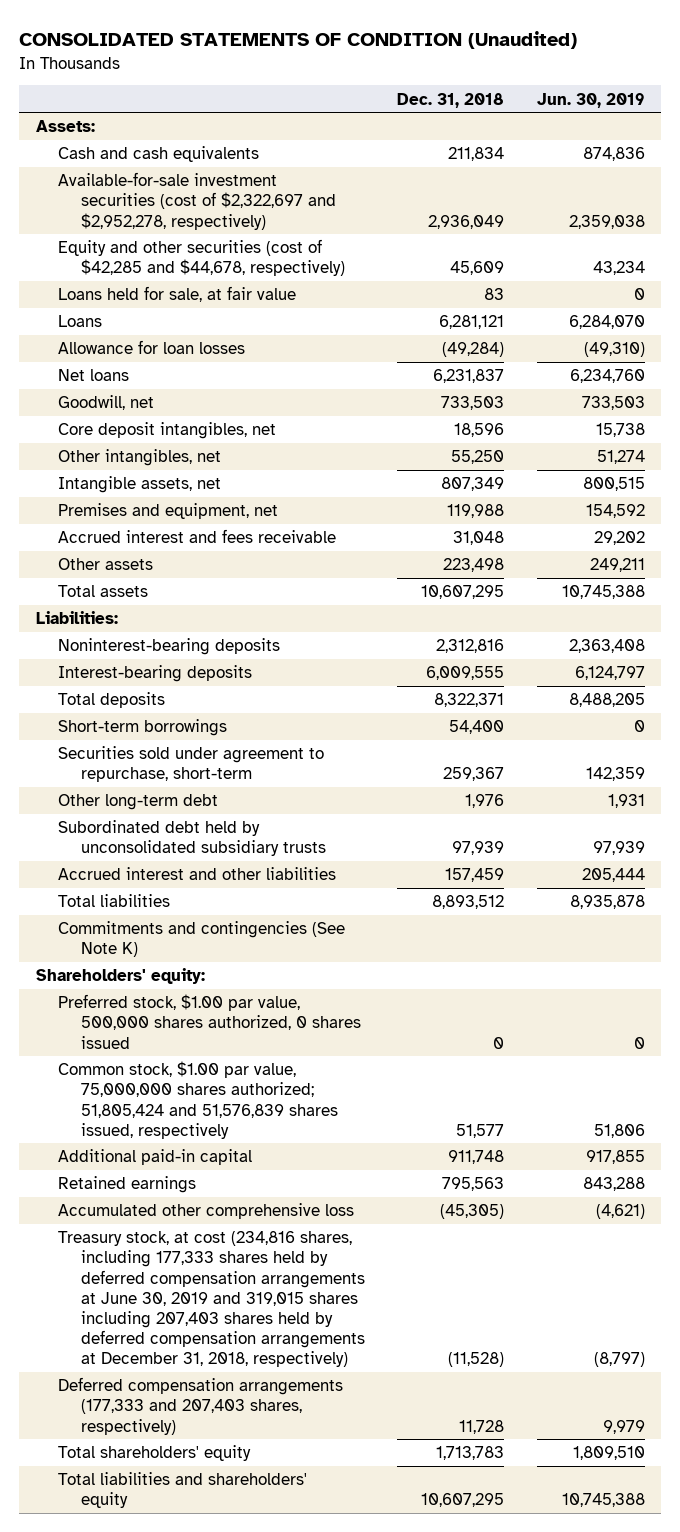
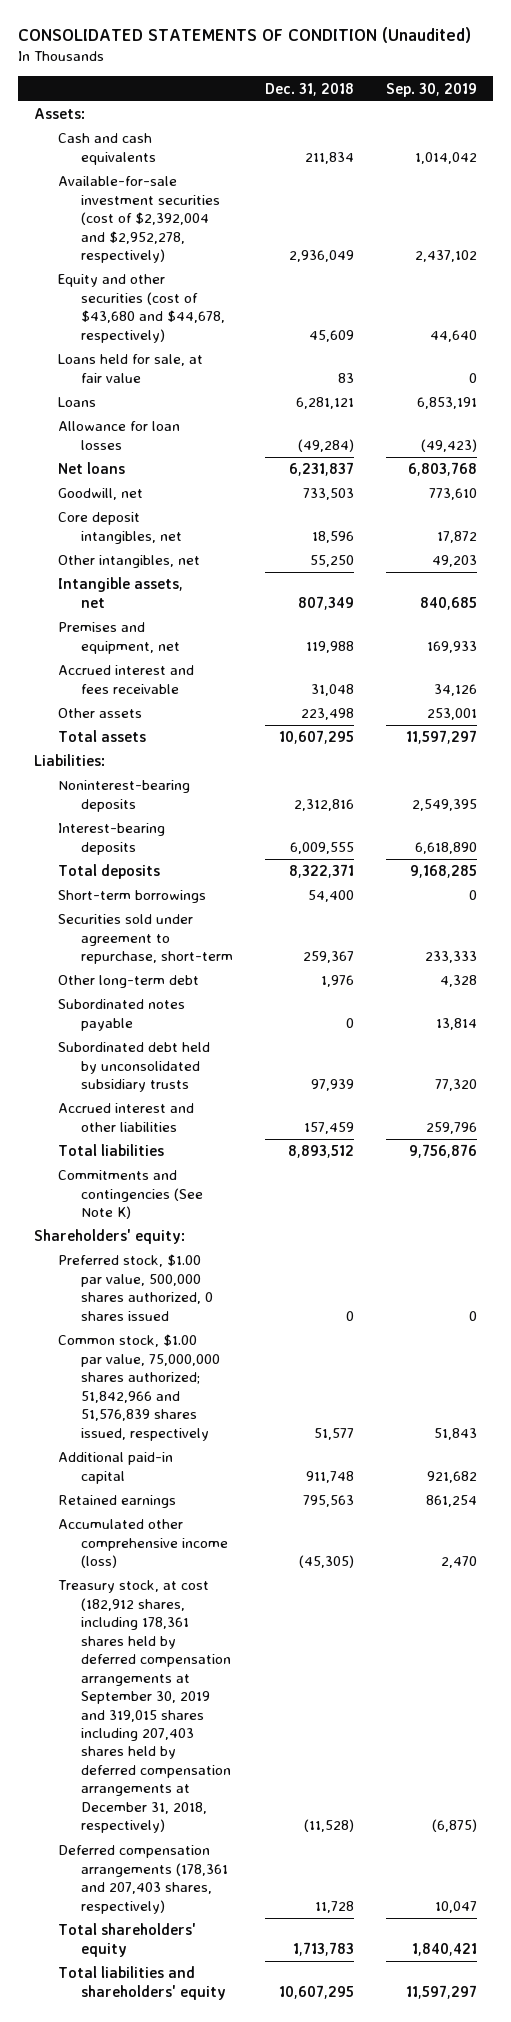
[536,92,645,108] Jun. 30, 2019 -> none
none -> [385,82,477,97] Sep. 30, 2019
[58,172,336,230] Available-for-sale investment securities (cost of $2,322,697 and $2,952,278, respectively) -> [57,176,221,264] Available-for-sale investment securities (cost of $2,392,004 and $2,952,278, respectively)
[58,239,345,277] Equity and other securities (cost of $42,285 and $44,678, respectively) -> [57,274,226,343] Equity and other securities (cost of $43,680 and $44,678, respectively)
none -> [57,999,185,1031] Subordinated notes payable
[58,1061,338,1139] Common stock, $1.00 par value, 75,000,000 shares authorized; 51,805,424 and 51,576,839 shares issued, respectively -> [57,1334,221,1441] Common stock, $1.00 par value, 75,000,000 shares authorized; 51,842,966 and 51,576,839 shares issued, respectively
[58,1203,355,1220] Accumulated other comprehensive loss -> [57,1519,229,1569] Accumulated other comprehensive income (loss)
[58,1231,365,1368] Treasury stock, at cost (234,816 shares, including 177,333 shares held by deferred compensation arrangements at June 30, 2019 and 319,015 shares including 207,403 shares held by deferred compensation arrangements at December 31, 2018, respectively) -> [57,1580,232,1834] Treasury stock, at cost (182,912 shares, including 178,361 shares held by deferred compensation arrangements at September 30, 2019 and 319,015 shares including 207,403 shares held by deferred compensation arrangements at December 31, 2018, respectively)
[58,1377,344,1435] Deferred compensation arrangements (177,333 and 207,403 shares, respectively) -> [57,1845,229,1914] Deferred compensation arrangements (178,361 and 207,403 shares, respectively)

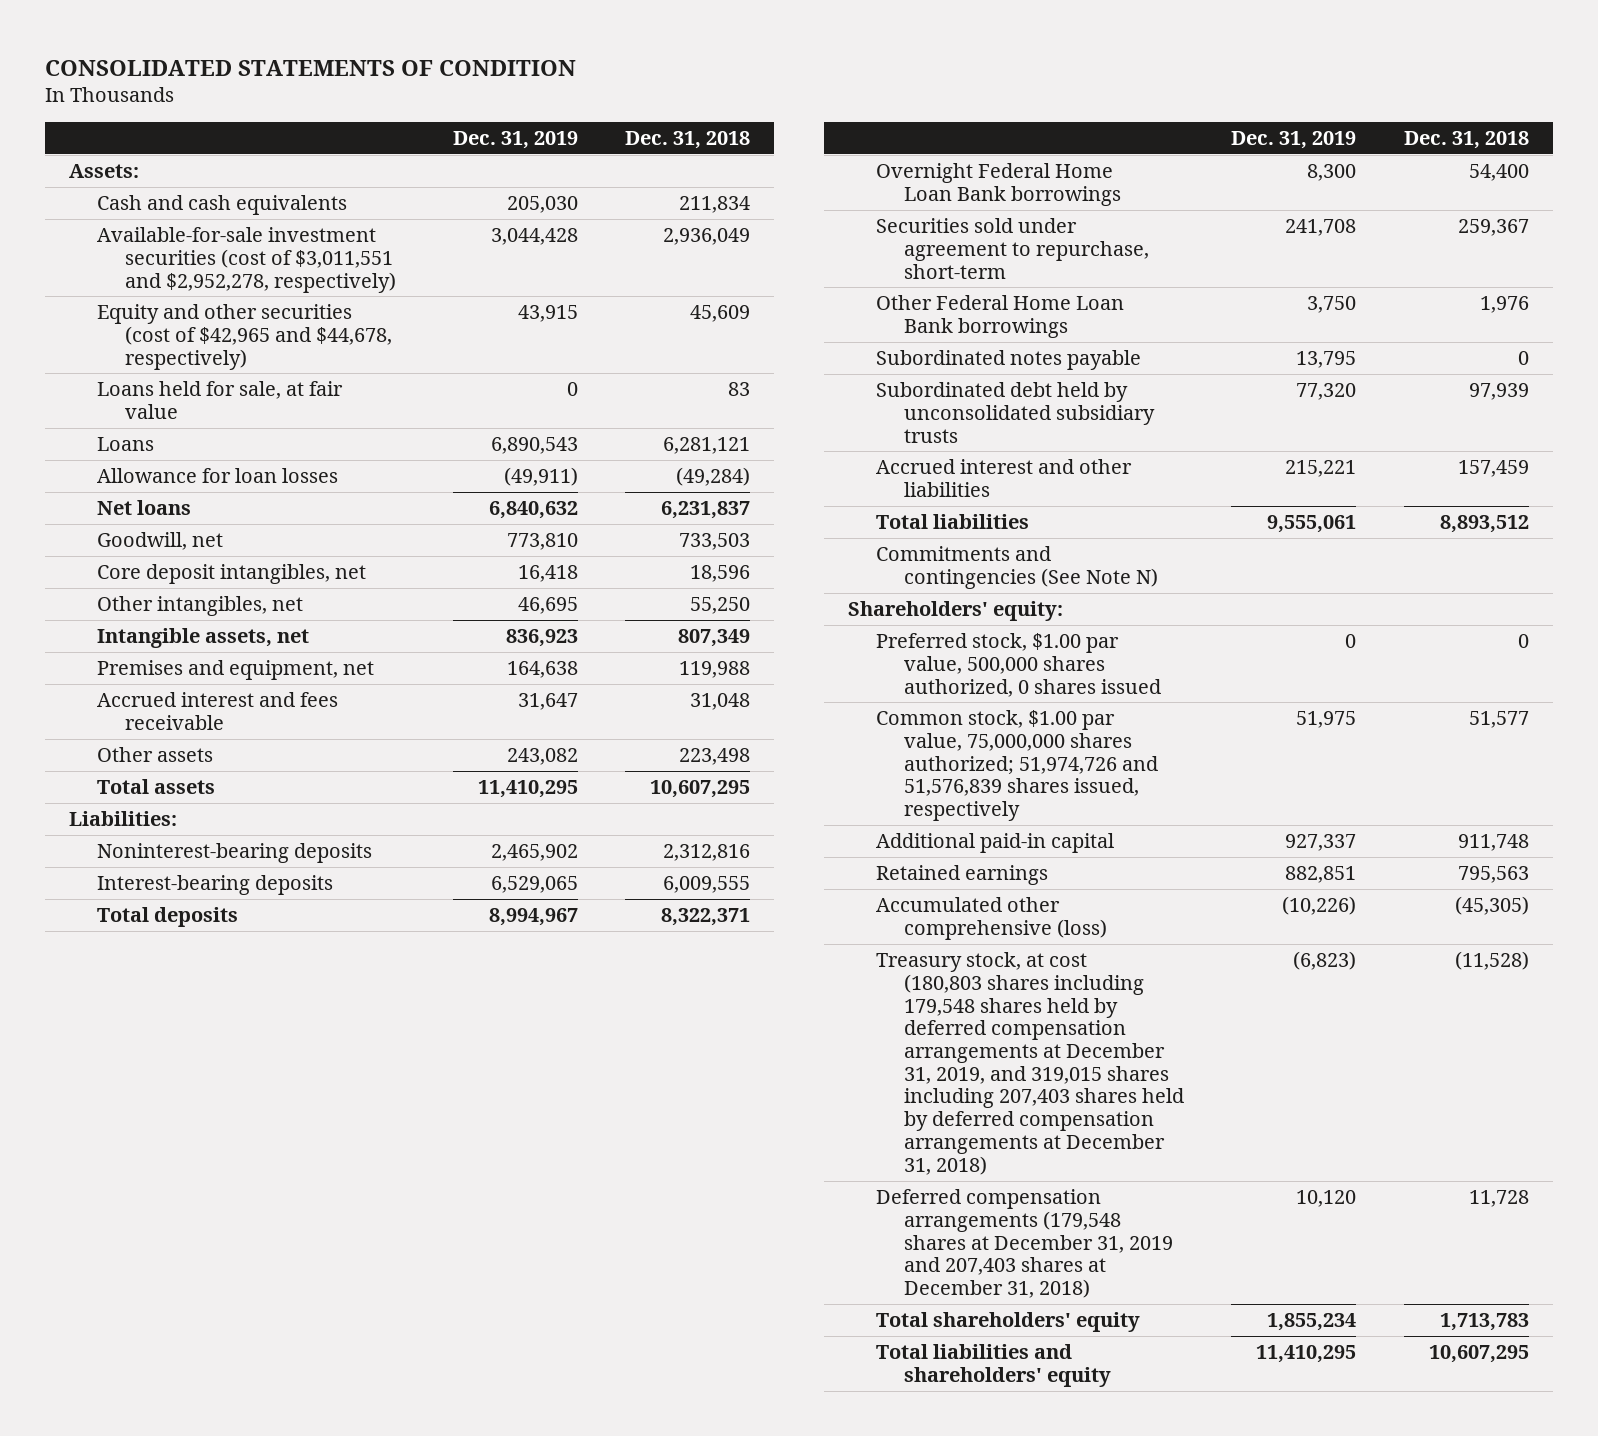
[18,27,472,44] CONSOLIDATED STATEMENTS OF CONDITION (Unaudited) -> [44,59,576,76] CONSOLIDATED STATEMENTS OF CONDITION
[385,82,477,97] Sep. 30, 2019 -> none
none -> [452,131,578,150] Dec. 31, 2019
[57,176,221,264] Available-for-sale investment securities (cost of $2,392,004 and $2,952,278, respectively) -> [96,227,396,293] Available-for-sale investment securities (cost of $3,011,551 and $2,952,278, respectively)
[57,274,226,343] Equity and other securities (cost of $43,680 and $44,678, respectively) -> [96,304,392,370] Equity and other securities (cost of $42,965 and $44,678, respectively)
[57,890,206,904] Short-term borrowings -> [875,163,1121,206] Overnight Federal Home Loan Bank borrowings
[57,975,199,989] Other long-term debt -> [875,295,1124,338] Other Federal Home Loan Bank borrowings
[57,1170,204,1220] Commitments and contingencies (See Note K) -> [875,546,1158,589] Commitments and contingencies (See Note N)
[57,1334,221,1441] Common stock, $1.00 par value, 75,000,000 shares authorized; 51,842,966 and 51,576,839 shares issued, respectively -> [875,710,1158,822] Common stock, $1.00 par value, 75,000,000 shares authorized; 51,974,726 and 51,576,839 shares issued, respectively
[57,1519,229,1569] Accumulated other comprehensive income (loss) -> [875,897,1107,940] Accumulated other comprehensive (loss)
[57,1580,232,1834] Treasury stock, at cost (182,912 shares, including 178,361 shares held by deferred compensation arrangements at September 30, 2019 and 319,015 shares including 207,403 shares held by deferred compensation arrangements at December 31, 2018, respectively) -> [875,952,1184,1175] Treasury stock, at cost (180,803 shares including 179,548 shares held by deferred compensation arrangements at December 31, 2019, and 319,015 shares including 207,403 shares held by deferred compensation arrangements at December 31, 2018)
[57,1845,229,1914] Deferred compensation arrangements (178,361 and 207,403 shares, respectively) -> [875,1189,1173,1299] Deferred compensation arrangements (179,548 shares at December 31, 2019 and 207,403 shares at December 31, 2018)

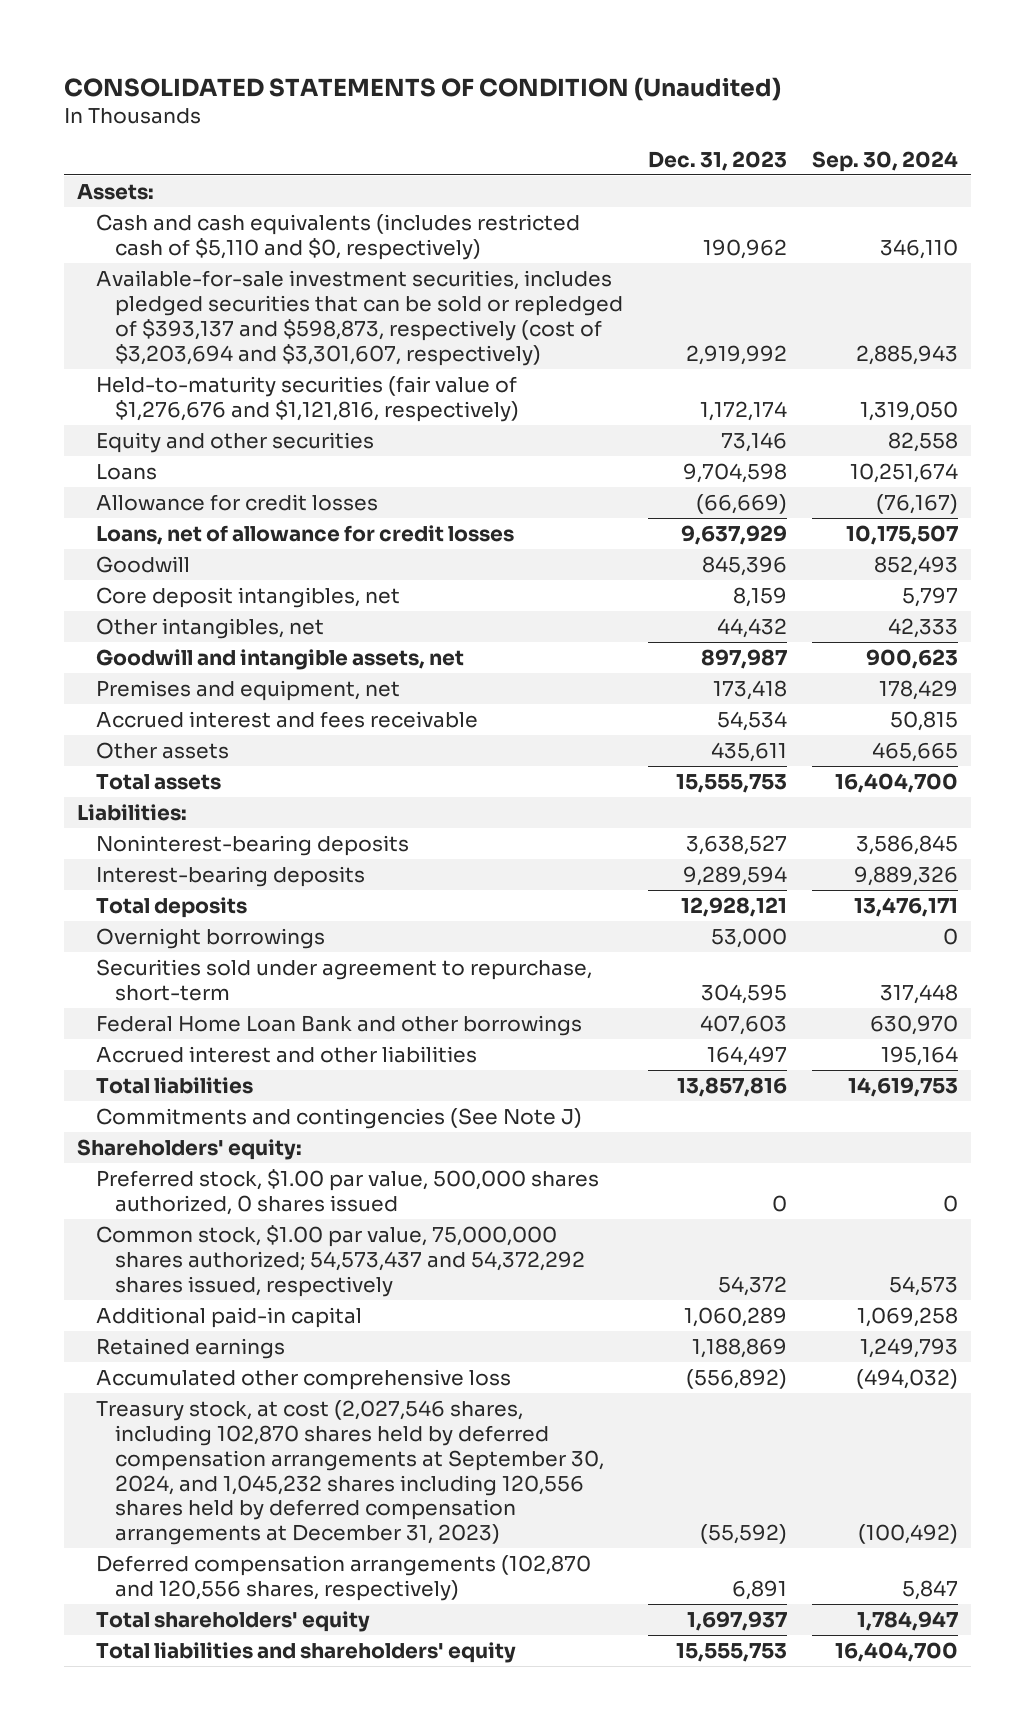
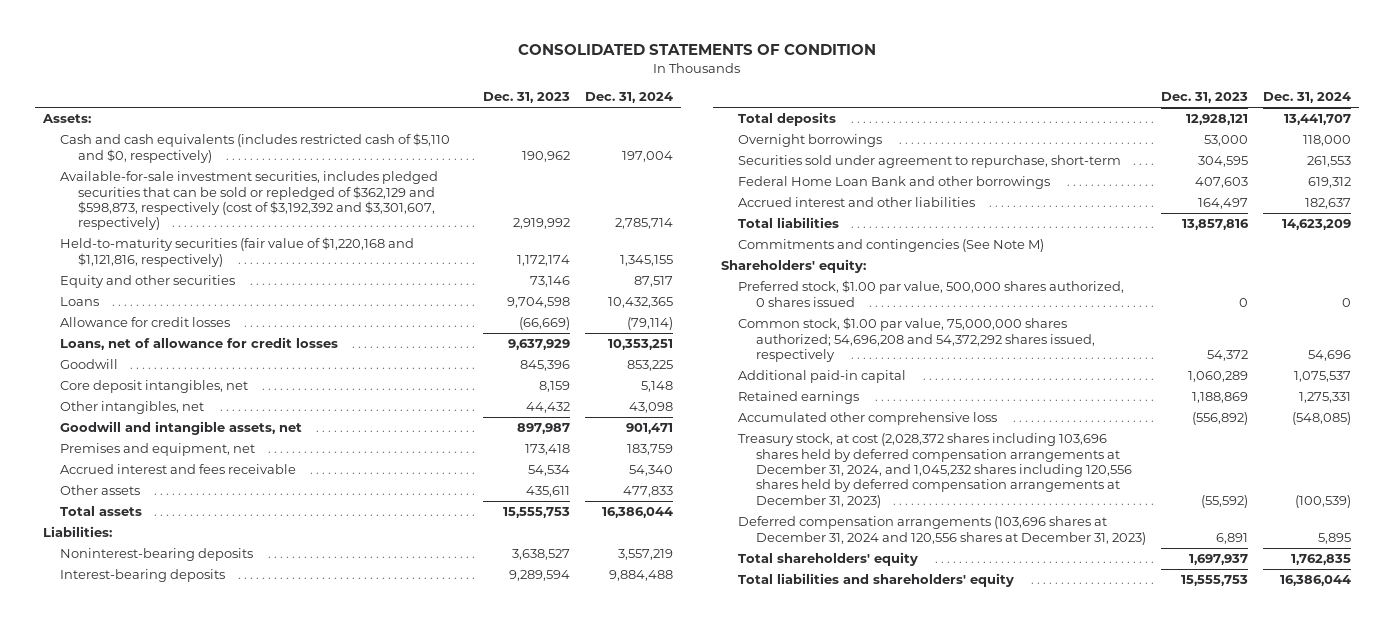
[63,76,781,101] CONSOLIDATED STATEMENTS OF CONDITION (Unaudited) -> [518,44,877,56] CONSOLIDATED STATEMENTS OF CONDITION
[811,150,958,172] Sep. 30, 2024 -> none
none -> [585,92,674,104] Dec. 31, 2024
[95,269,623,366] Available-for-sale investment securities, includes pledged securities that can be sold or repledged of $393,137 and $598,873, respectively (cost of $3,203,694 and $3,301,607, respectively) -> [60,171,439,231] Available-for-sale investment securities, includes pledged securities that can be sold or repledged of $362,129 and $598,873, respectively (cost of $3,192,392 and $3,301,607, respectively)
[95,375,519,422] Held-to-maturity securities (fair value of $1,276,676 and $1,121,816, respectively) -> [60,237,415,267] Held-to-maturity securities (fair value of $1,220,168 and $1,121,816, respectively)
[95,1107,582,1129] Commitments and contingencies (See Note J) -> [738,239,1045,253] Commitments and contingencies (See Note M)
[95,1224,585,1297] Common stock, $1.00 par value, 75,000,000 shares authorized; 54,573,437 and 54,372,292 shares issued, respectively -> [738,317,1095,362] Common stock, $1.00 par value, 75,000,000 shares authorized; 54,696,208 and 54,372,292 shares issued, respectively
[95,1399,604,1546] Treasury stock, at cost (2,027,546 shares, including 102,870 shares held by deferred compensation arrangements at September 30, 2024, and 1,045,232 shares including 120,556 shares held by deferred compensation arrangements at December 31, 2023) -> [738,433,1132,508] Treasury stock, at cost (2,028,372 shares including 103,696 shares held by deferred compensation arrangements at December 31, 2024, and 1,045,232 shares including 120,556 shares held by deferred compensation arrangements at December 31, 2023)
[95,1554,591,1601] Deferred compensation arrangements (102,870 and 120,556 shares, respectively) -> [738,516,1146,545] Deferred compensation arrangements (103,696 shares at December 31, 2024 and 120,556 shares at December 31, 2023)

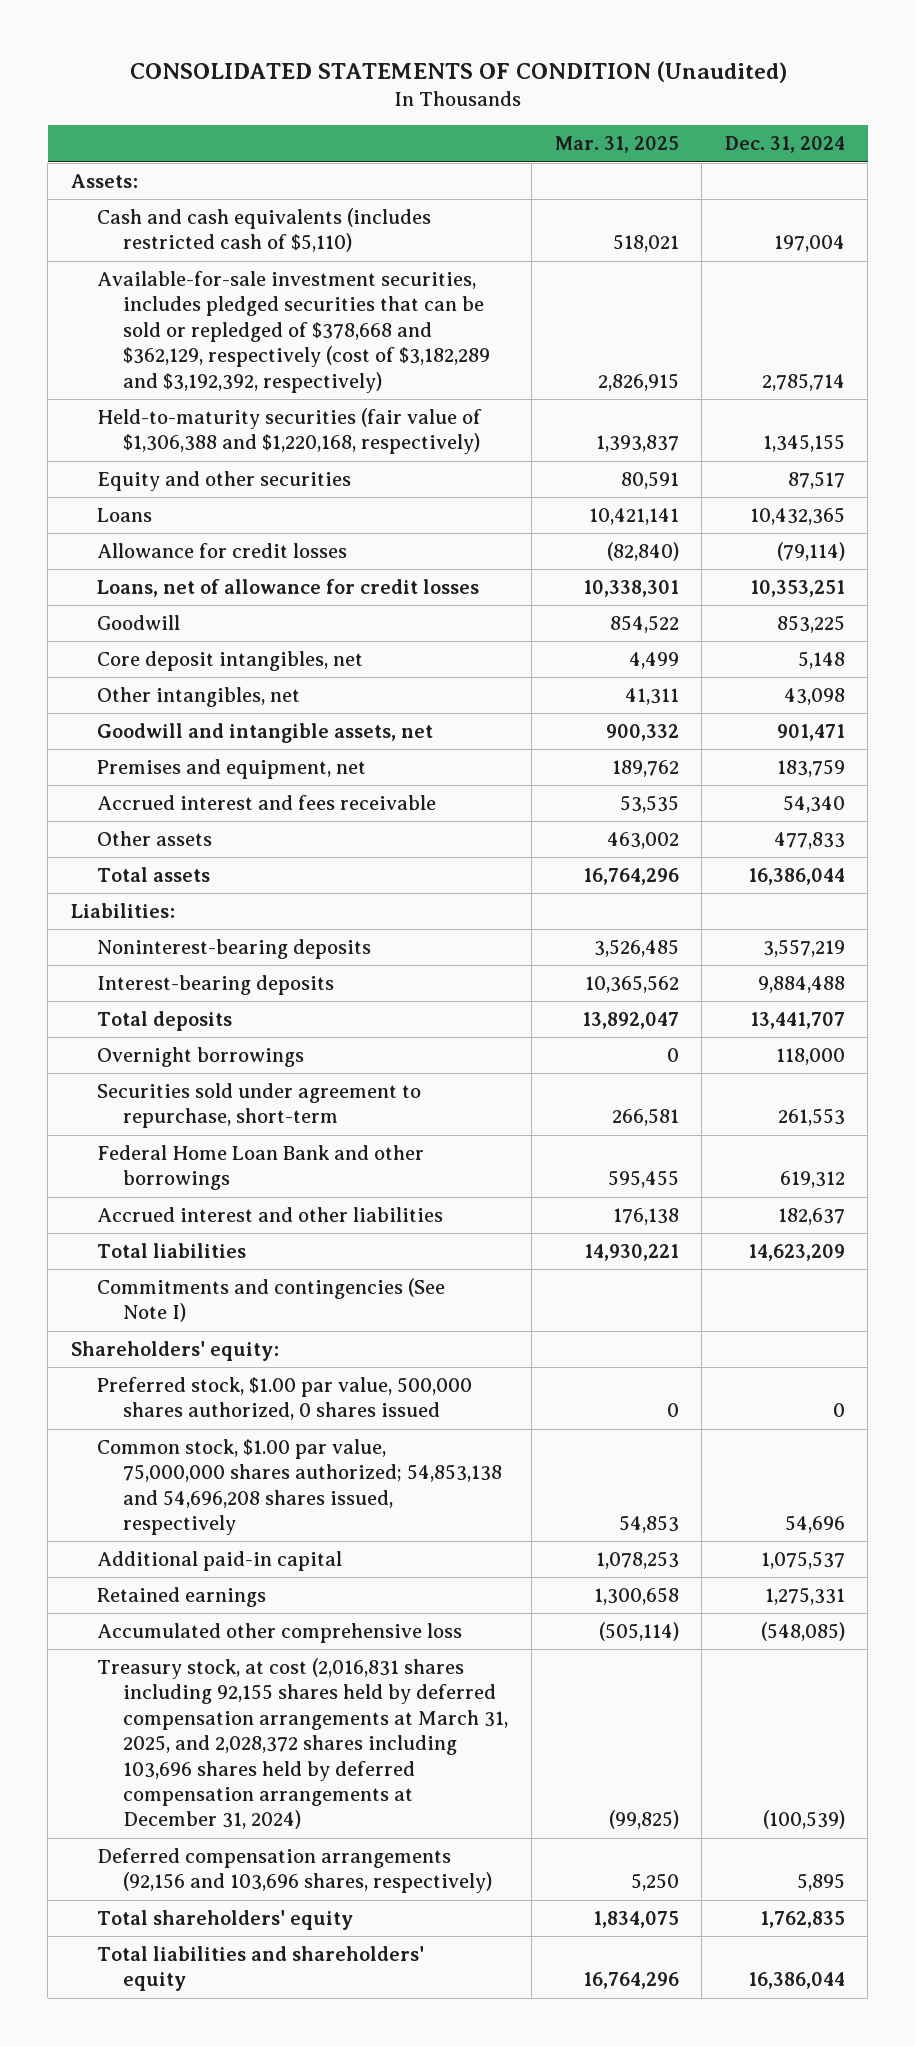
[518,44,877,56] CONSOLIDATED STATEMENTS OF CONDITION -> [129,60,787,83] CONSOLIDATED STATEMENTS OF CONDITION (Unaudited)
[482,92,570,104] Dec. 31, 2023 -> none
none -> [554,136,679,154] Mar. 31, 2025
[60,133,451,163] Cash and cash equivalents (includes restricted cash of $5,110 and $0, respectively) -> [97,207,432,253] Cash and cash equivalents (includes restricted cash of $5,110)
[60,171,439,231] Available-for-sale investment securities, includes pledged securities that can be sold or repledged of $362,129 and $598,873, respectively (cost of $3,192,392 and $3,301,607, respectively) -> [97,270,491,393] Available-for-sale investment securities, includes pledged securities that can be sold or repledged of $378,668 and $362,129, respectively (cost of $3,182,289 and $3,192,392, respectively)
[60,237,415,267] Held-to-maturity securities (fair value of $1,220,168 and $1,121,816, respectively) -> [97,407,483,455] Held-to-maturity securities (fair value of $1,306,388 and $1,220,168, respectively)
[738,239,1045,253] Commitments and contingencies (See Note M) -> [97,1277,446,1323] Commitments and contingencies (See Note I)
[738,317,1095,362] Common stock, $1.00 par value, 75,000,000 shares authorized; 54,696,208 and 54,372,292 shares issued, respectively -> [97,1438,503,1536] Common stock, $1.00 par value, 75,000,000 shares authorized; 54,853,138 and 54,696,208 shares issued, respectively
[738,433,1132,508] Treasury stock, at cost (2,028,372 shares including 103,696 shares held by deferred compensation arrangements at December 31, 2024, and 1,045,232 shares including 120,556 shares held by deferred compensation arrangements at December 31, 2023) -> [97,1657,509,1830] Treasury stock, at cost (2,016,831 shares including 92,155 shares held by deferred compensation arrangements at March 31, 2025, and 2,028,372 shares including 103,696 shares held by deferred compensation arrangements at December 31, 2024)
[738,516,1146,545] Deferred compensation arrangements (103,696 shares at December 31, 2024 and 120,556 shares at December 31, 2023) -> [97,1847,493,1894] Deferred compensation arrangements (92,156 and 103,696 shares, respectively)

